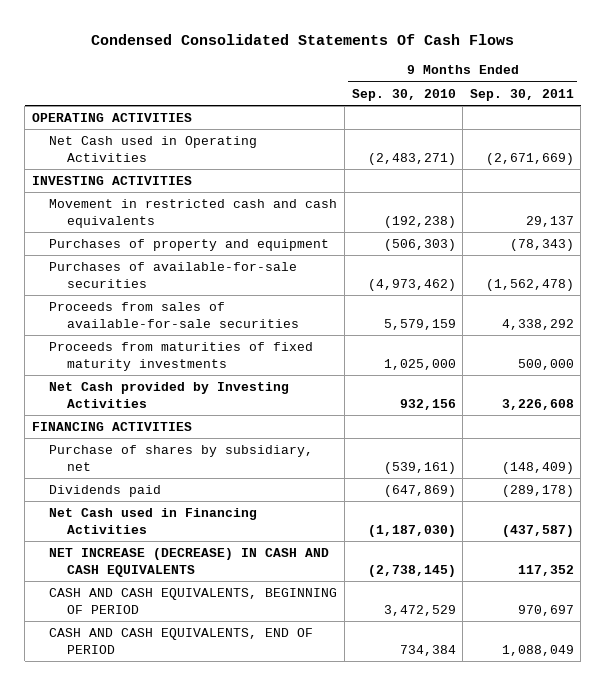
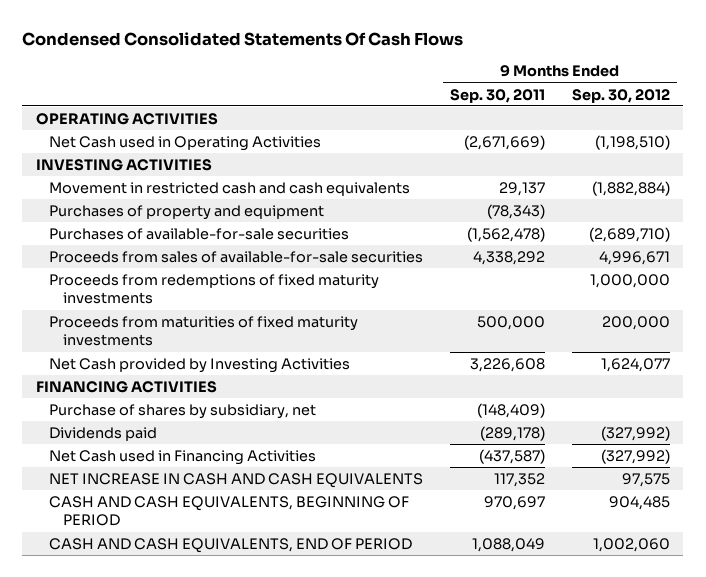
[351,88,456,101] Sep. 30, 2010 -> none
none -> [572,88,671,103] Sep. 30, 2012
none -> [49,274,380,305] Proceeds from redemptions of fixed maturity investments
[49,548,330,577] NET INCREASE (DECREASE) IN CASH AND CASH EQUIVALENTS -> [49,473,424,489] NET INCREASE IN CASH AND CASH EQUIVALENTS

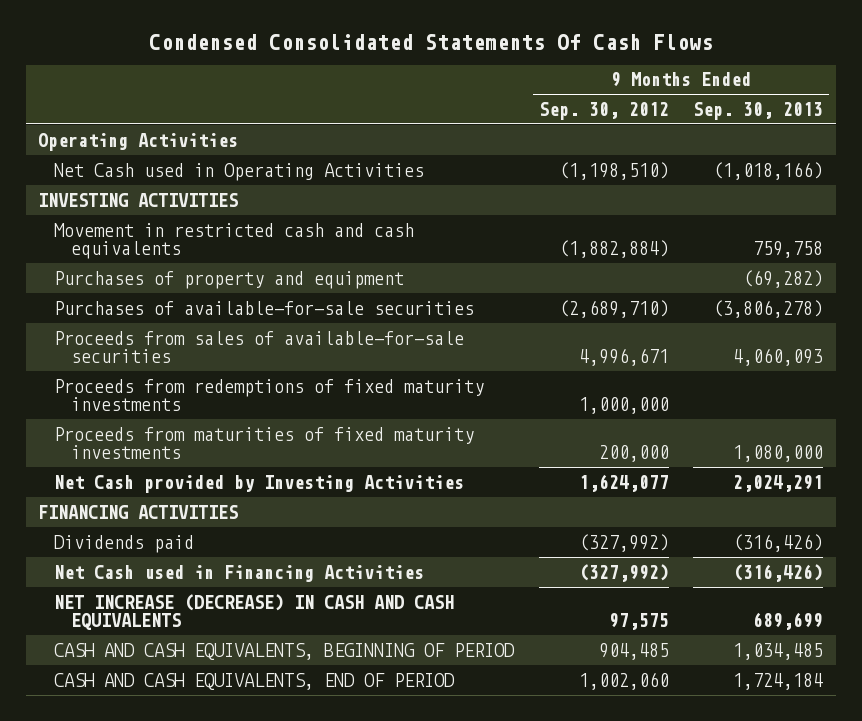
[450,88,546,103] Sep. 30, 2011 -> none
none -> [693,101,824,120] Sep. 30, 2013
[35,113,218,126] OPERATING ACTIVITIES -> [38,132,239,151] Operating Activities
[49,404,317,420] Purchase of shares by subsidiary, net -> none
[49,473,424,489] NET INCREASE IN CASH AND CASH EQUIVALENTS -> [54,593,455,631] NET INCREASE (DECREASE) IN CASH AND CASH EQUIVALENTS

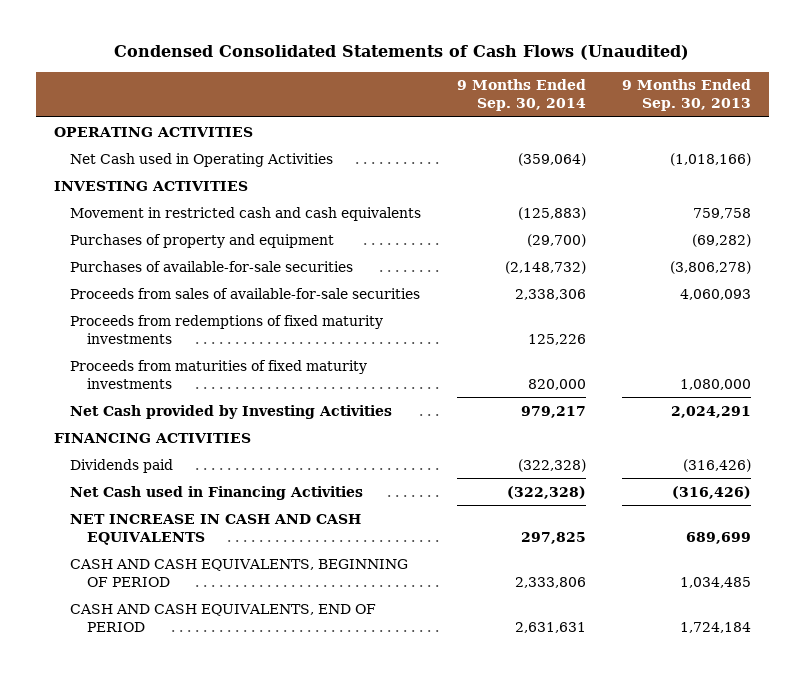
[148,33,713,50] Condensed Consolidated Statements Of Cash Flows -> [114,45,690,61] Condensed Consolidated Statements of Cash Flows (Unaudited)
[538,101,669,120] Sep. 30, 2012 -> none
none -> [457,79,587,112] 9 Months Ended Sep. 30, 2014
[38,132,239,151] Operating Activities -> [53,126,253,137] OPERATING ACTIVITIES
[54,593,455,631] NET INCREASE (DECREASE) IN CASH AND CASH EQUIVALENTS -> [70,513,362,545] NET INCREASE IN CASH AND CASH EQUIVALENTS

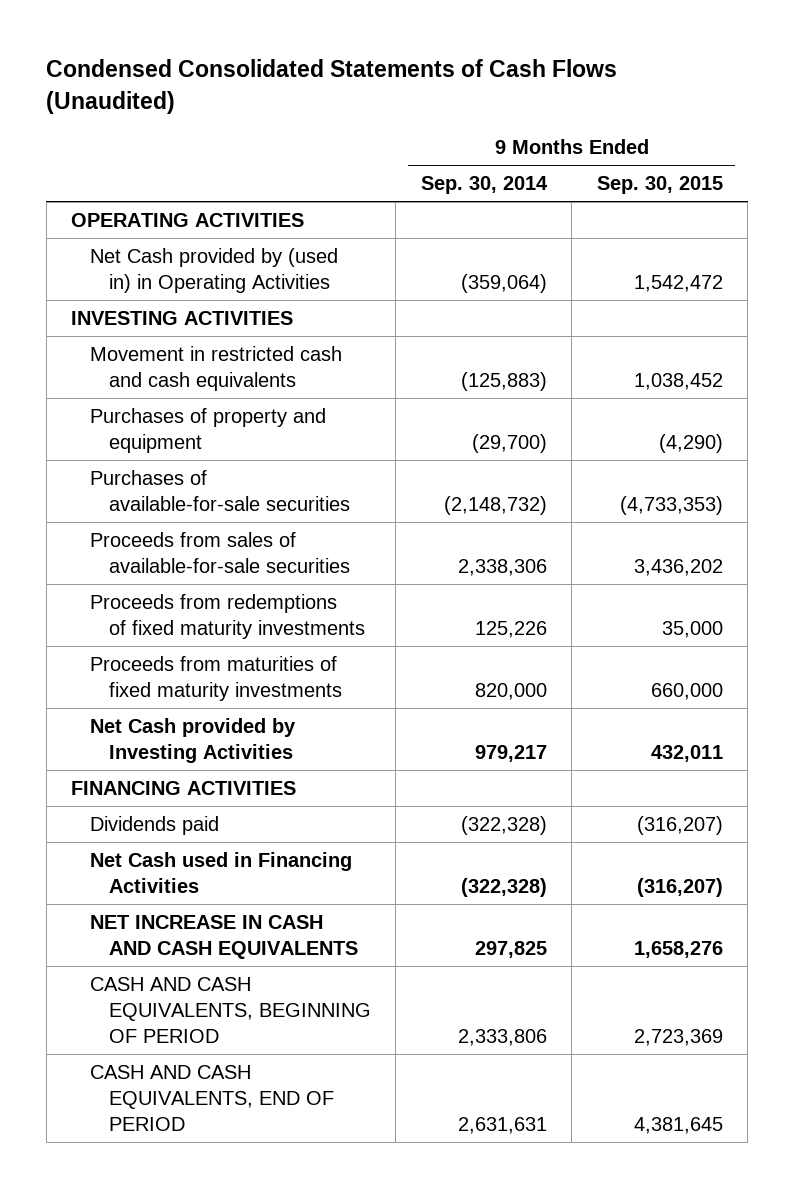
[622,79,752,112] 9 Months Ended Sep. 30, 2013 -> none
none -> [596,176,723,195] Sep. 30, 2015
[70,152,334,167] Net Cash used in Operating Activities -> [90,248,339,293] Net Cash provided by (used in) in Operating Activities

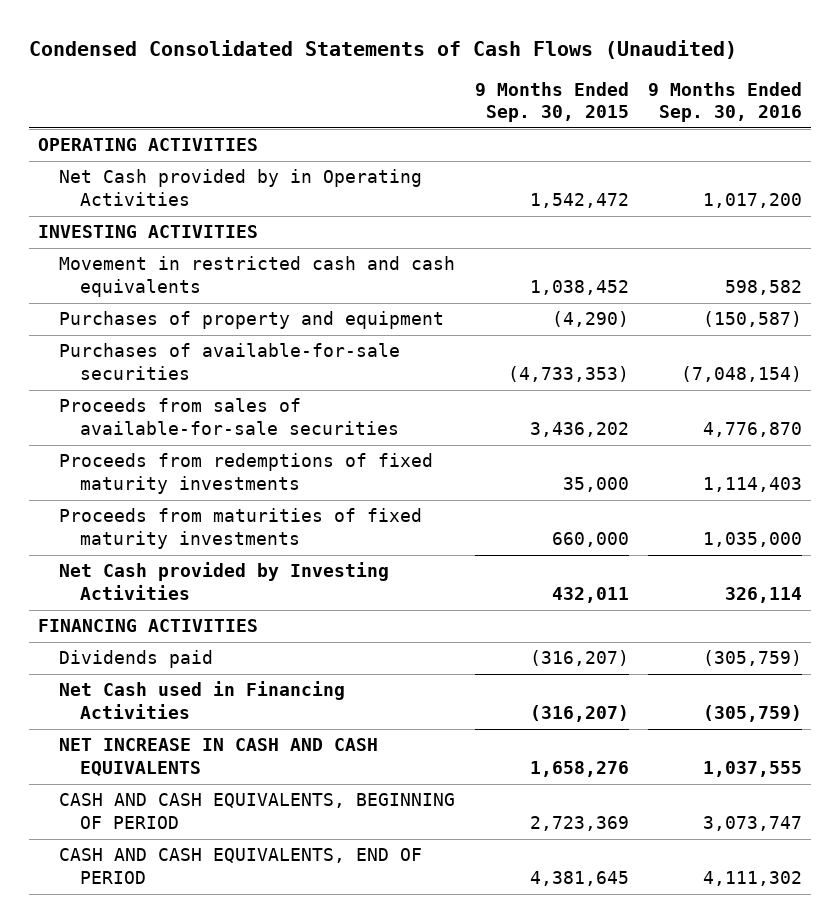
[420,176,548,195] Sep. 30, 2014 -> none
none -> [647,81,802,123] 9 Months Ended Sep. 30, 2016
[90,248,339,293] Net Cash provided by (used in) in Operating Activities -> [59,169,423,207] Net Cash provided by in Operating Activities

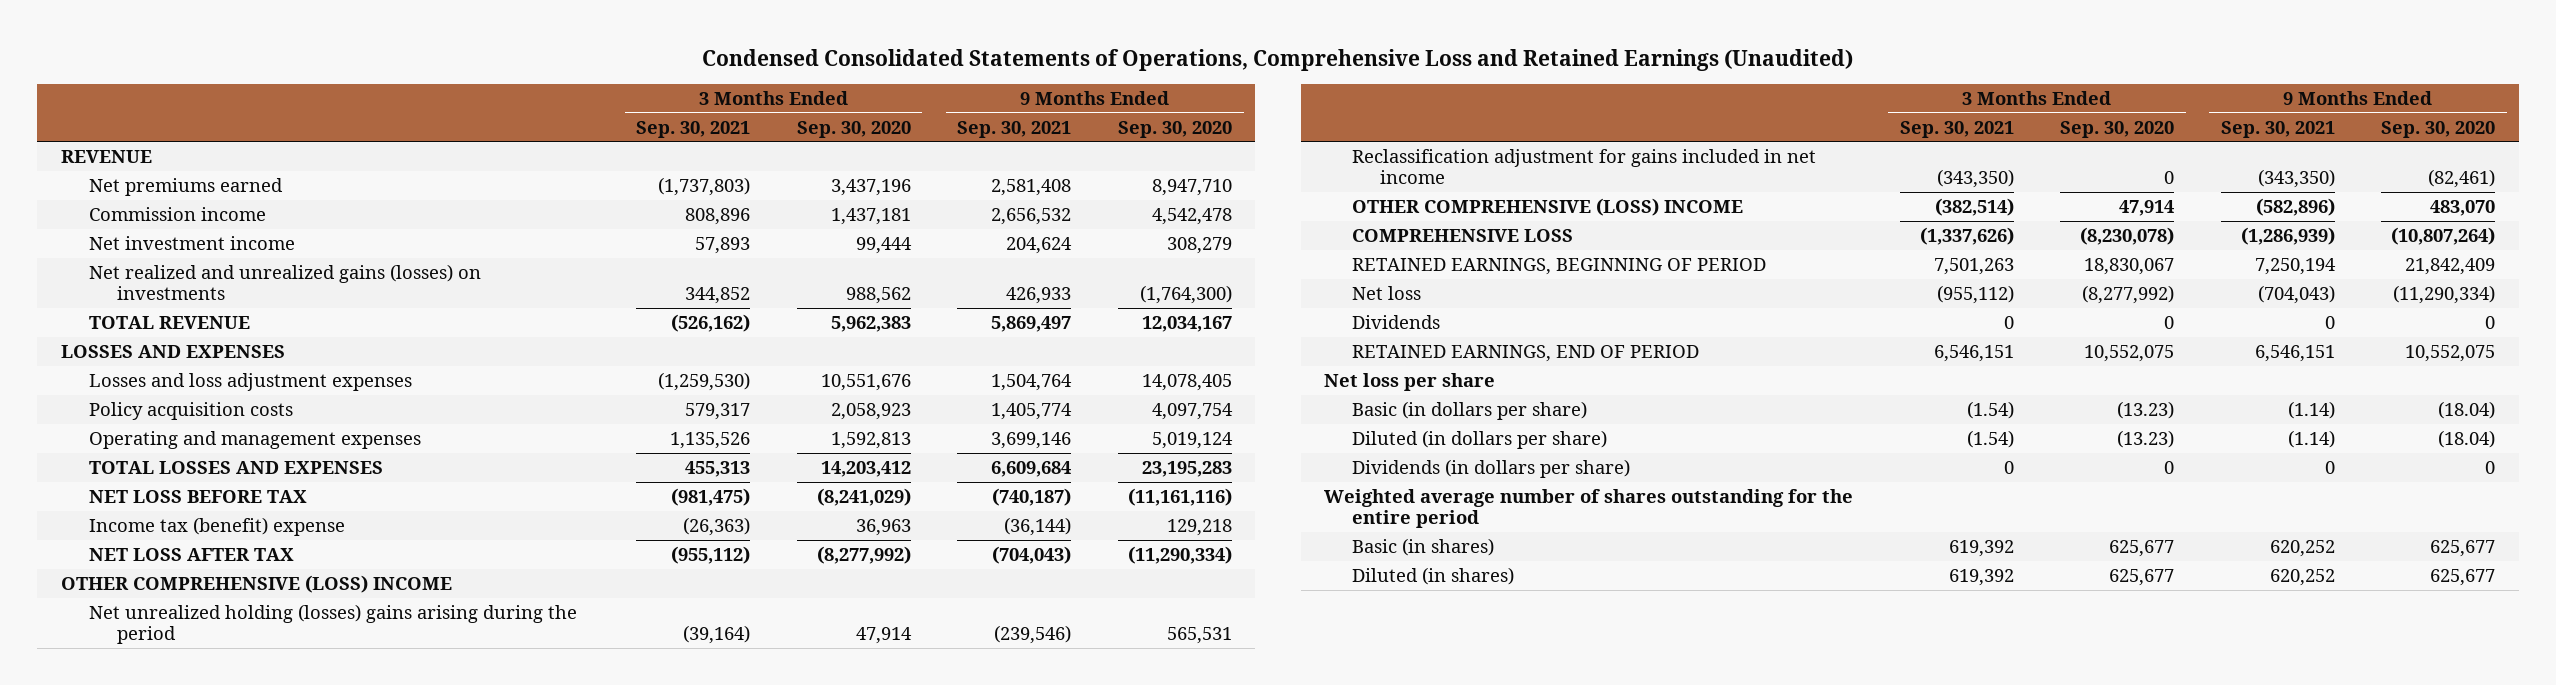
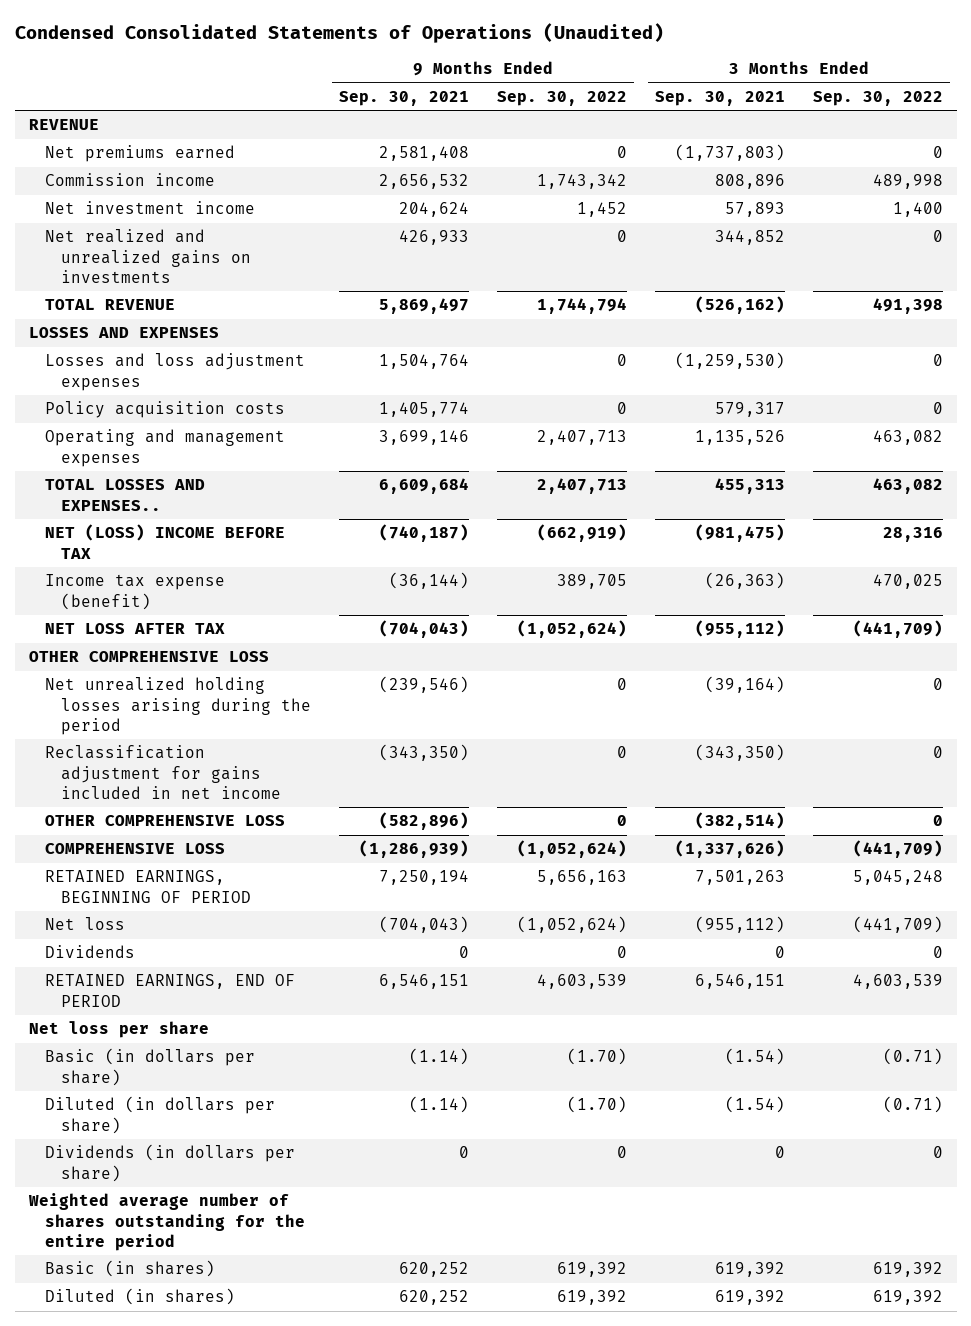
[702,48,1854,71] Condensed Consolidated Statements of Operations, Comprehensive Loss and Retained Earnings (Unaudited) -> [14,22,664,43] Condensed Consolidated Statements of Operations (Unaudited)
[796,120,911,138] Sep. 30, 2020 -> none
[1117,120,1232,138] Sep. 30, 2020 -> none
none -> [496,90,627,106] Sep. 30, 2022
none -> [812,90,943,106] Sep. 30, 2022
[88,263,481,301] Net realized and unrealized gains (losses) on investments -> [44,229,251,283] Net realized and unrealized gains on investments
[88,460,383,474] TOTAL LOSSES AND EXPENSES -> [44,479,205,511] TOTAL LOSSES AND EXPENSES..
[88,489,307,503] NET LOSS BEFORE TAX -> [44,524,285,559] NET (LOSS) INCOME BEFORE TAX
[88,516,345,536] Income tax (benefit) expense -> [44,574,225,610] Income tax expense (benefit)
[60,574,452,593] OTHER COMPREHENSIVE (LOSS) INCOME -> [28,651,269,663] OTHER COMPREHENSIVE LOSS
[88,603,577,645] Net unrealized holding (losses) gains arising during the period -> [44,677,311,735] Net unrealized holding losses arising during the period
[1352,197,1744,216] OTHER COMPREHENSIVE (LOSS) INCOME -> [44,815,285,827] OTHER COMPREHENSIVE LOSS

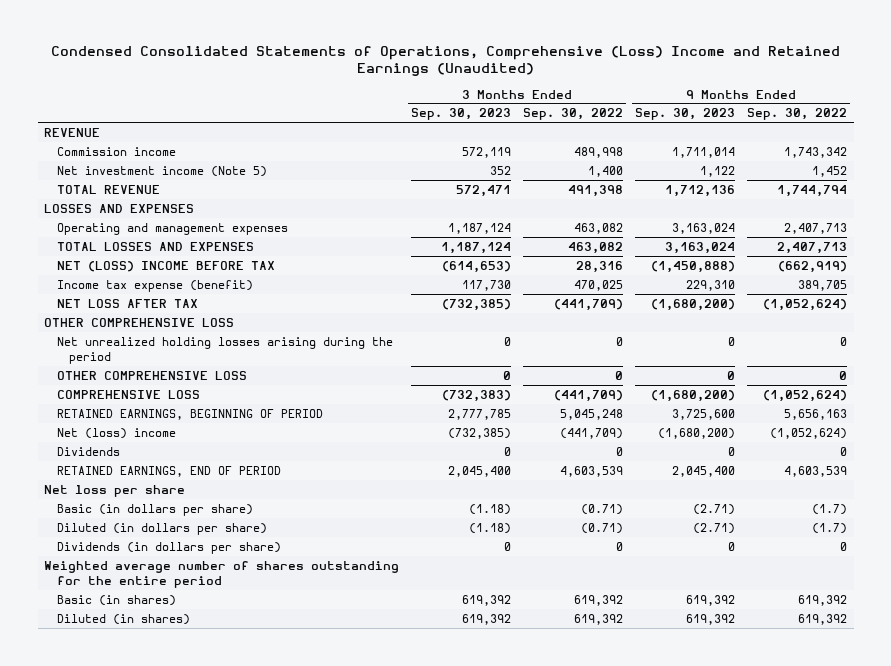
[14,22,664,43] Condensed Consolidated Statements of Operations (Unaudited) -> [50,45,840,77] Condensed Consolidated Statements of Operations, Comprehensive (Loss) Income and Retained Earnings (Unaudited)
[338,90,469,106] Sep. 30, 2021 -> none
[654,90,785,106] Sep. 30, 2021 -> none
none -> [410,108,511,121] Sep. 30, 2023
none -> [635,108,736,121] Sep. 30, 2023
[44,145,235,163] Net premiums earned -> none
[44,229,251,283] Net realized and unrealized gains on investments -> none
[44,201,255,215] Net investment income -> [56,165,267,177] Net investment income (Note 5)
[44,353,305,391] Losses and loss adjustment expenses -> none
[44,401,285,419] Policy acquisition costs -> none
[44,479,205,511] TOTAL LOSSES AND EXPENSES.. -> [56,241,254,251] TOTAL LOSSES AND EXPENSES
[44,745,281,799] Reclassification adjustment for gains included in net income -> none
[44,917,125,931] Net loss -> [56,427,176,439] Net (loss) income
[566,1048,627,1066] (1.70) -> [812,503,848,515] (1.7)
[566,1096,627,1114] (1.70) -> [812,522,848,534] (1.7)

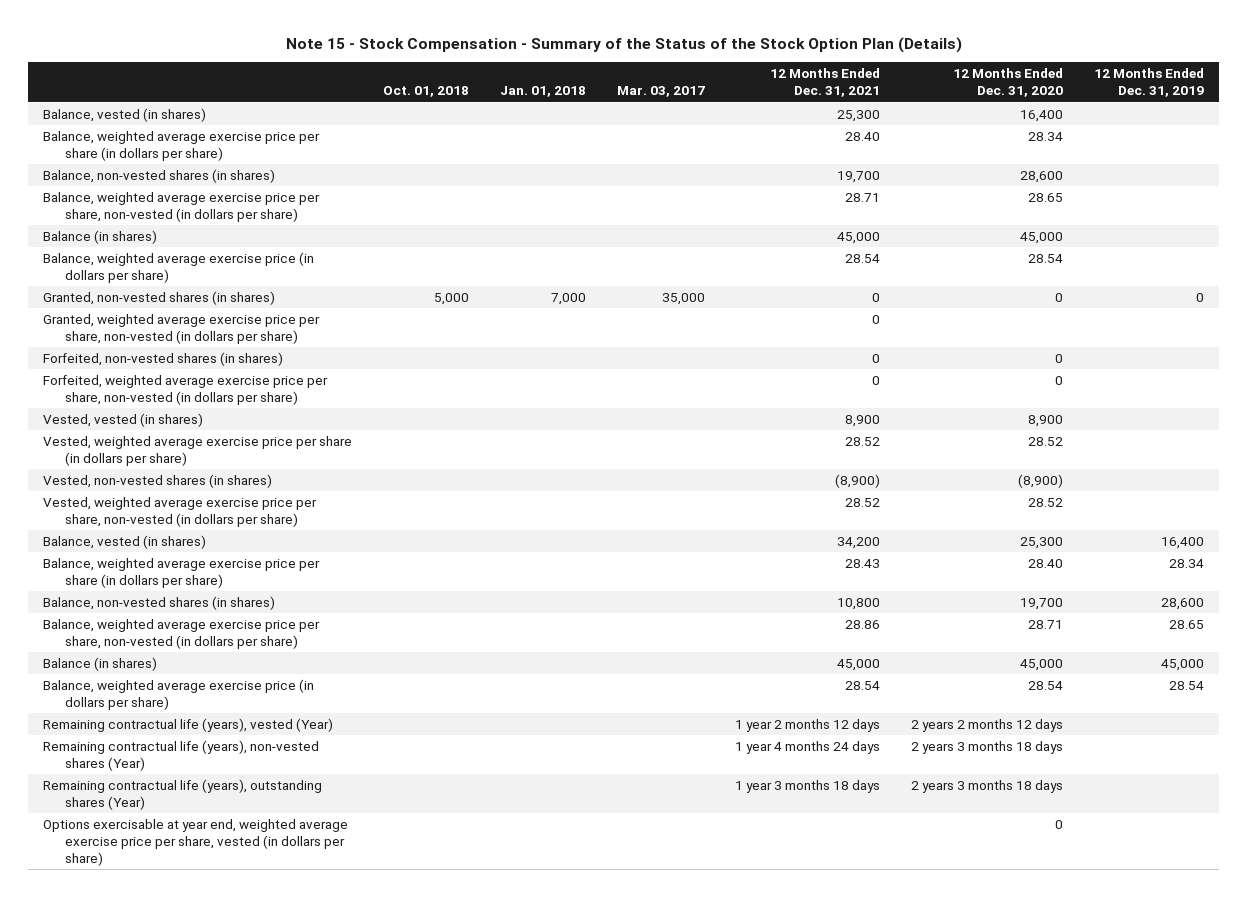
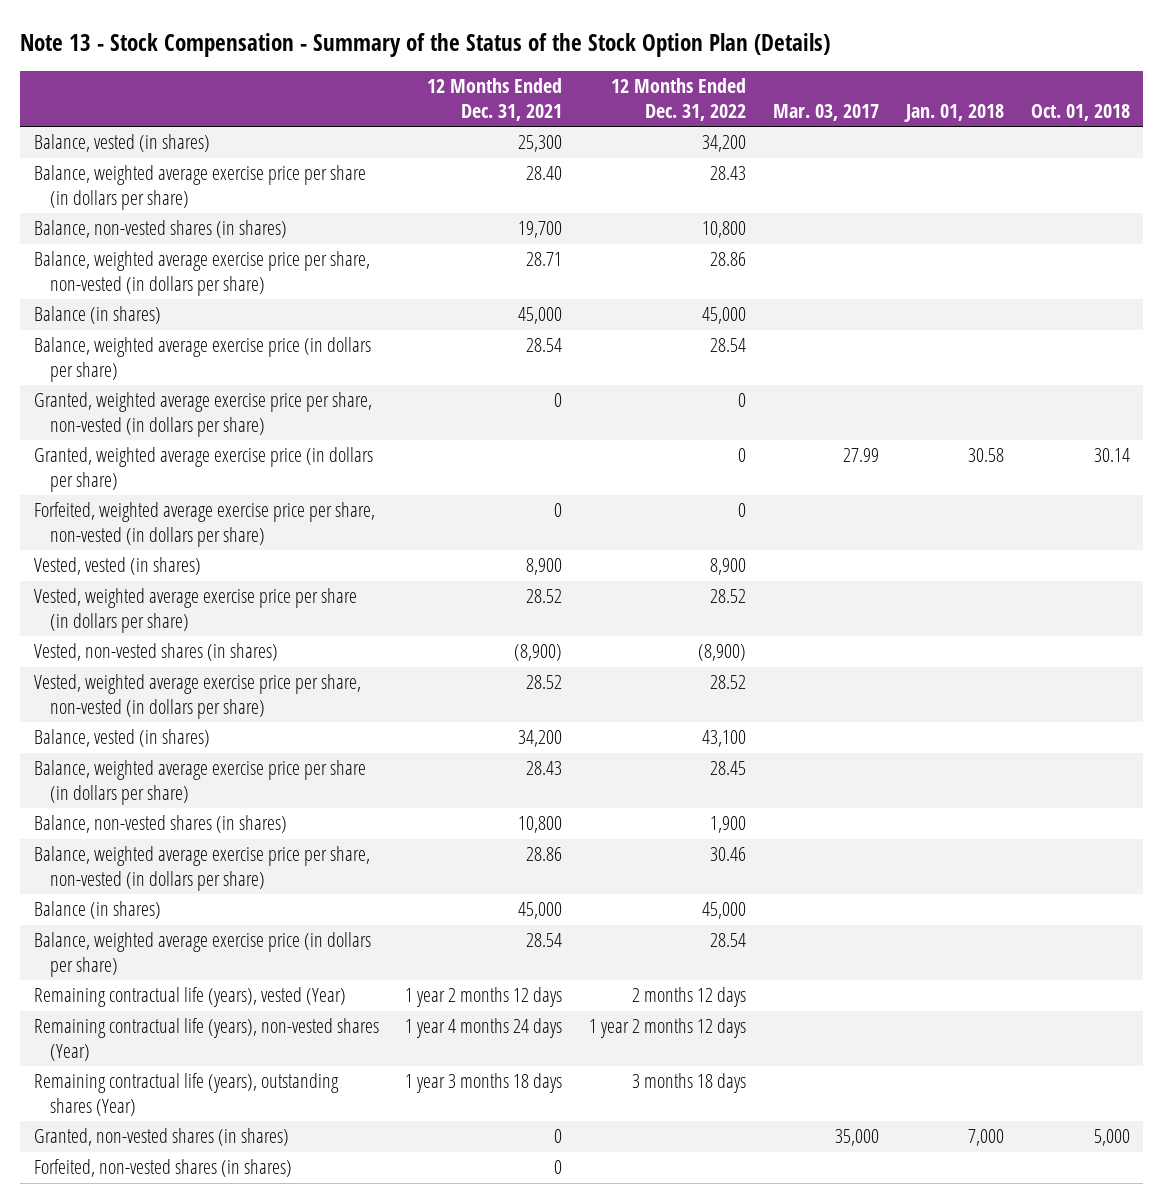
[285,36,962,53] Note 15 - Stock Compensation - Summary of the Status of the Stock Option Plan (Details) -> [20,33,831,58] Note 13 - Stock Compensation - Summary of the Status of the Stock Option Plan (Details)
[953,68,1064,98] 12 Months Ended Dec. 31, 2020 -> none
[1093,68,1204,98] 12 Months Ended Dec. 31, 2019 -> none
none -> [611,78,747,122] 12 Months Ended Dec. 31, 2022
none -> [33,447,373,493] Granted, weighted average exercise price (in dollars per share)
[43,818,349,866] Options exercisable at year end, weighted average exercise price per share, vested (in dollars per share) -> none
[43,290,276,305] Granted, non-vested shares (in shares) -> [33,1128,289,1147] Granted, non-vested shares (in shares)
[43,351,284,366] Forfeited, non-vested shares (in shares) -> [33,1159,292,1178] Forfeited, non-vested shares (in shares)

